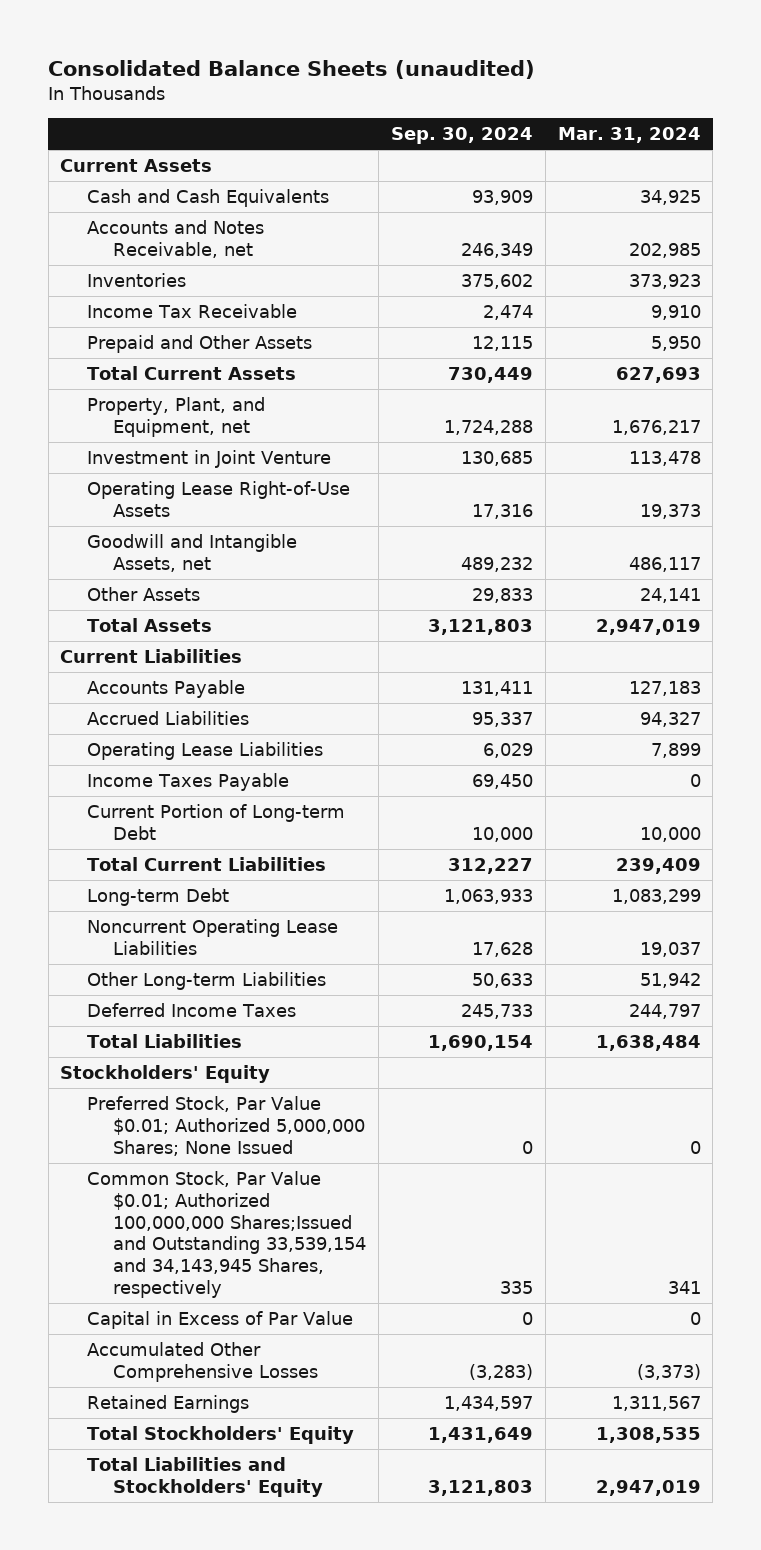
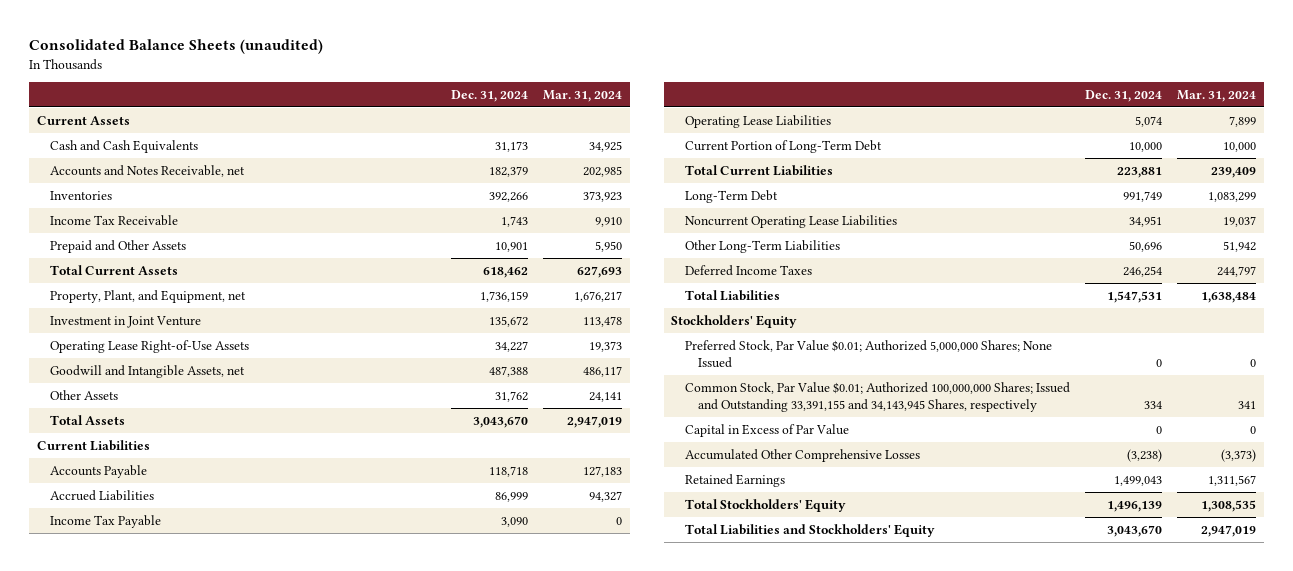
[391,127,534,145] Sep. 30, 2024 -> none
none -> [450,89,528,102] Dec. 31, 2024
none -> [50,514,162,528] Income Tax Payable
[86,773,289,792] Income Taxes Payable -> none
[86,804,345,840] Current Portion of Long-term Debt -> [684,139,882,153] Current Portion of Long-Term Debt
[86,888,229,907] Long-term Debt -> [684,189,778,203] Long-Term Debt
[86,972,326,991] Other Long-term Liabilities -> [684,239,840,253] Other Long-Term Liabilities
[86,1171,367,1298] Common Stock, Par Value $0.01; Authorized 100,000,000 Shares;Issued and Outstanding 33,539,154 and 34,143,945 Shares, respectively -> [684,381,1070,412] Common Stock, Par Value $0.01; Authorized 100,000,000 Shares; Issued and Outstanding 33,391,155 and 34,143,945 Shares, respectively

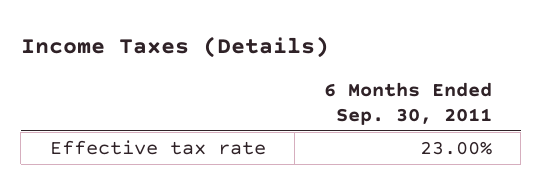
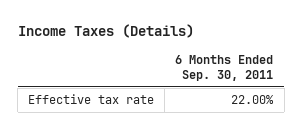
[419,141,492,156] 23.00% -> [231,95,275,105] 22.00%

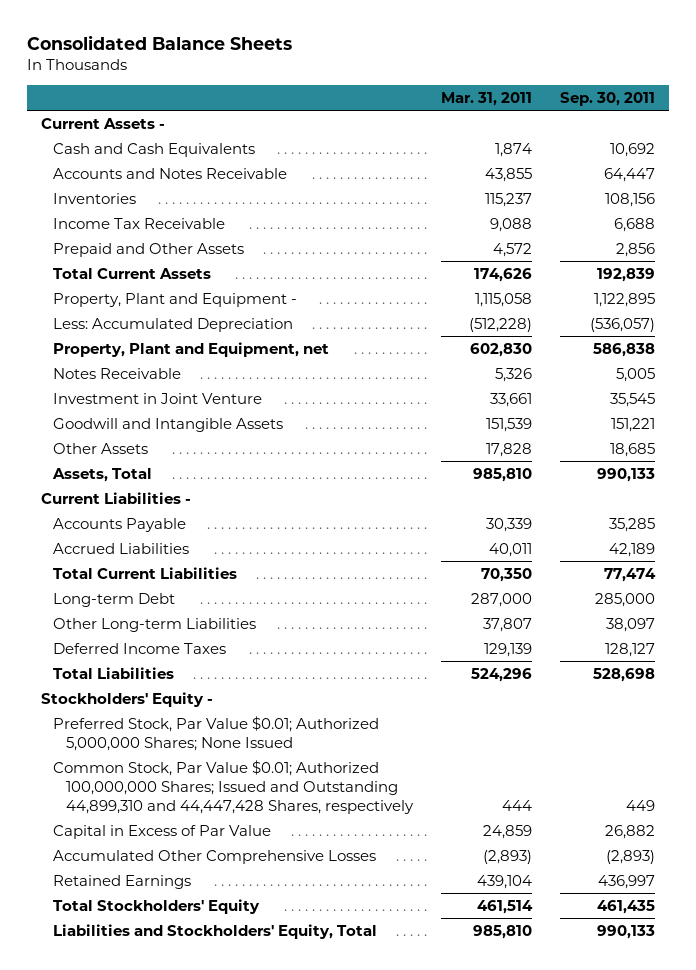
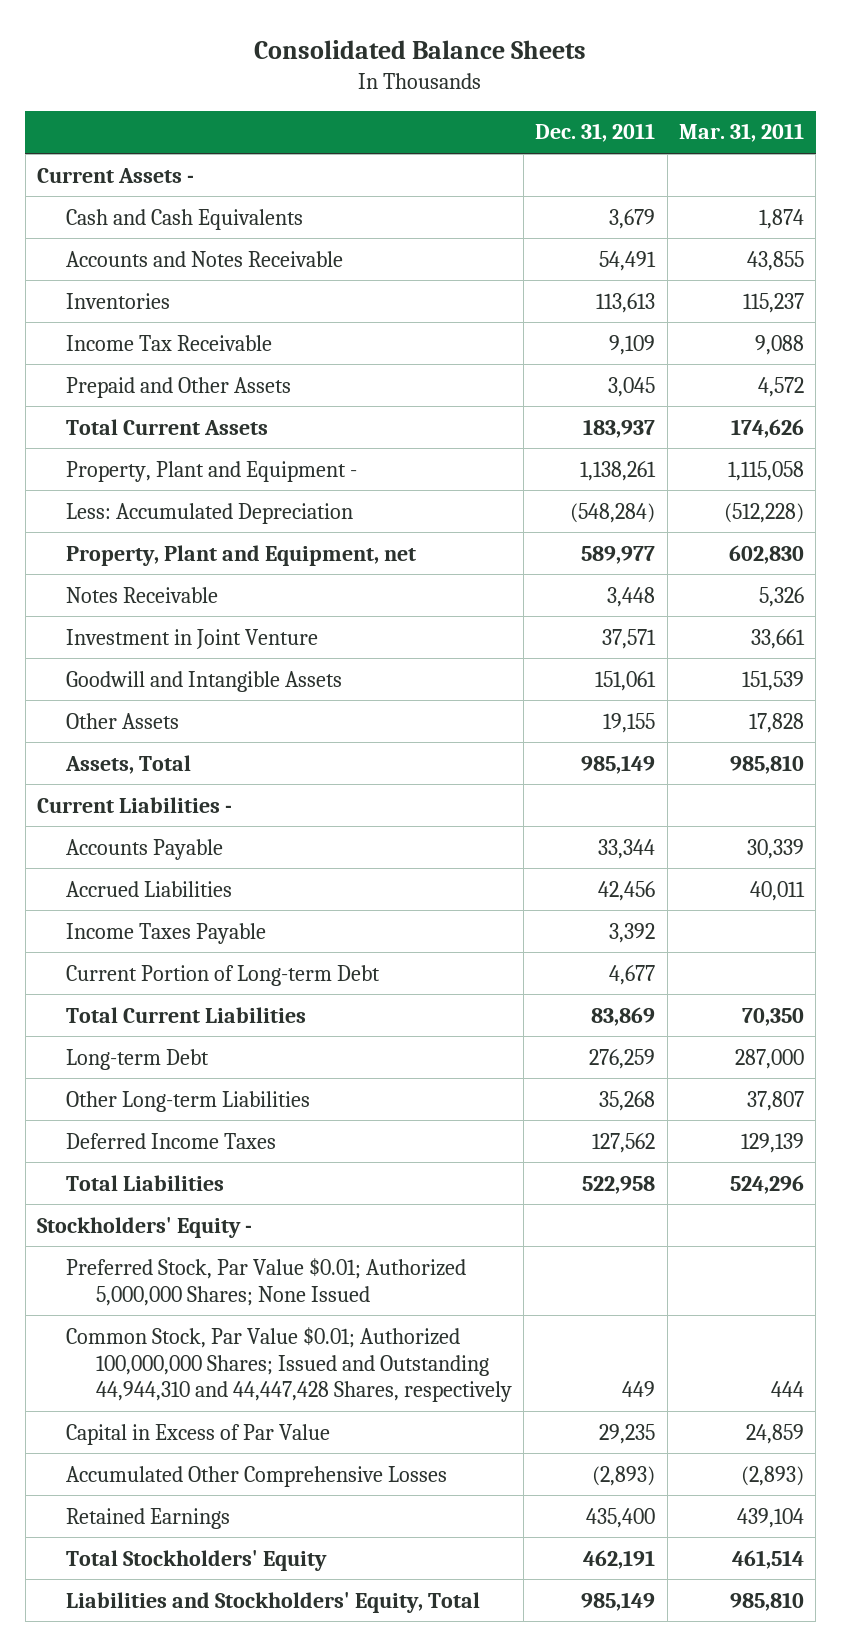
[559,91,655,106] Sep. 30, 2011 -> none
none -> [535,123,656,143] Dec. 31, 2011
none -> [66,922,267,944] Income Taxes Payable
none -> [66,964,381,986] Current Portion of Long-term Debt
[53,759,414,814] Common Stock, Par Value $0.01; Authorized 100,000,000 Shares; Issued and Outstanding 44,899,310 and 44,447,428 Shares, respectively -> [66,1326,512,1403] Common Stock, Par Value $0.01; Authorized 100,000,000 Shares; Issued and Outstanding 44,944,310 and 44,447,428 Shares, respectively

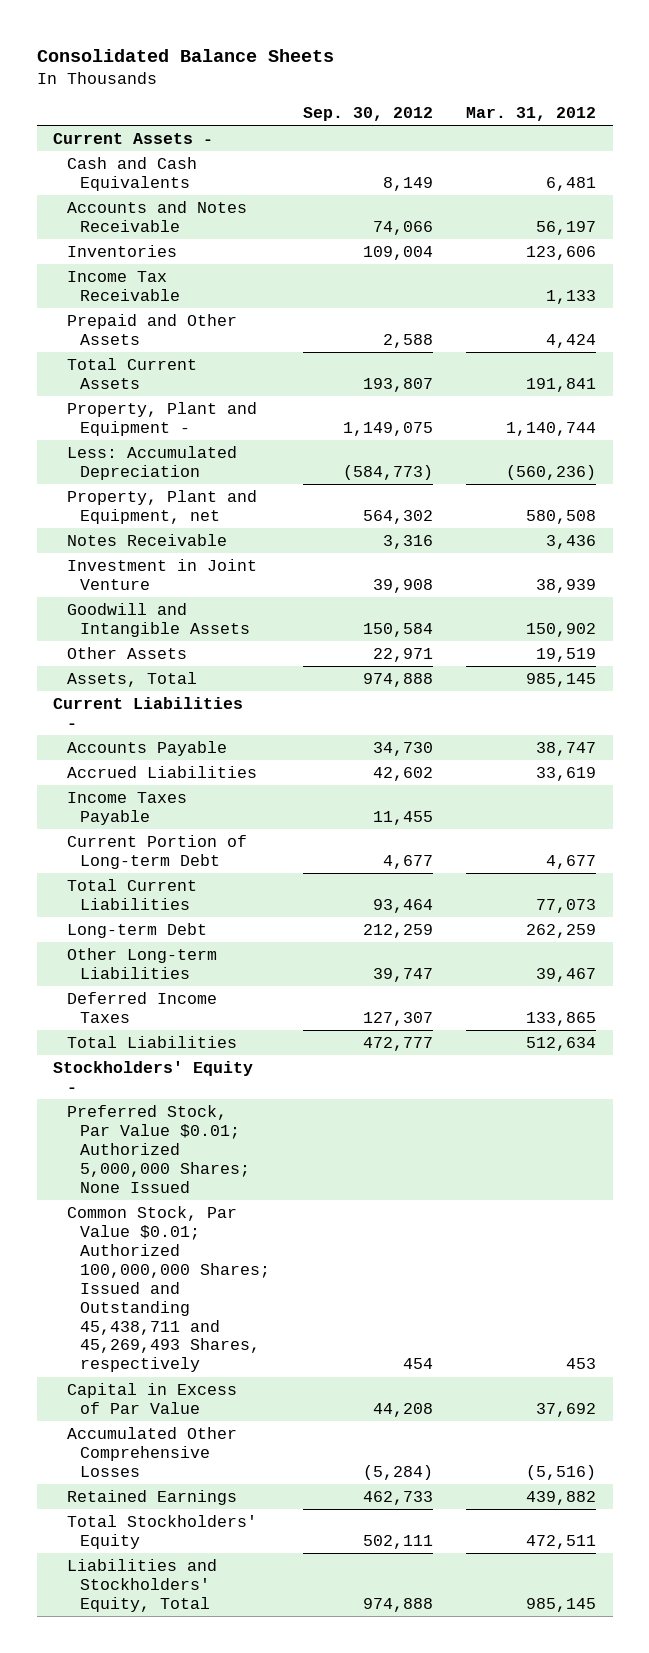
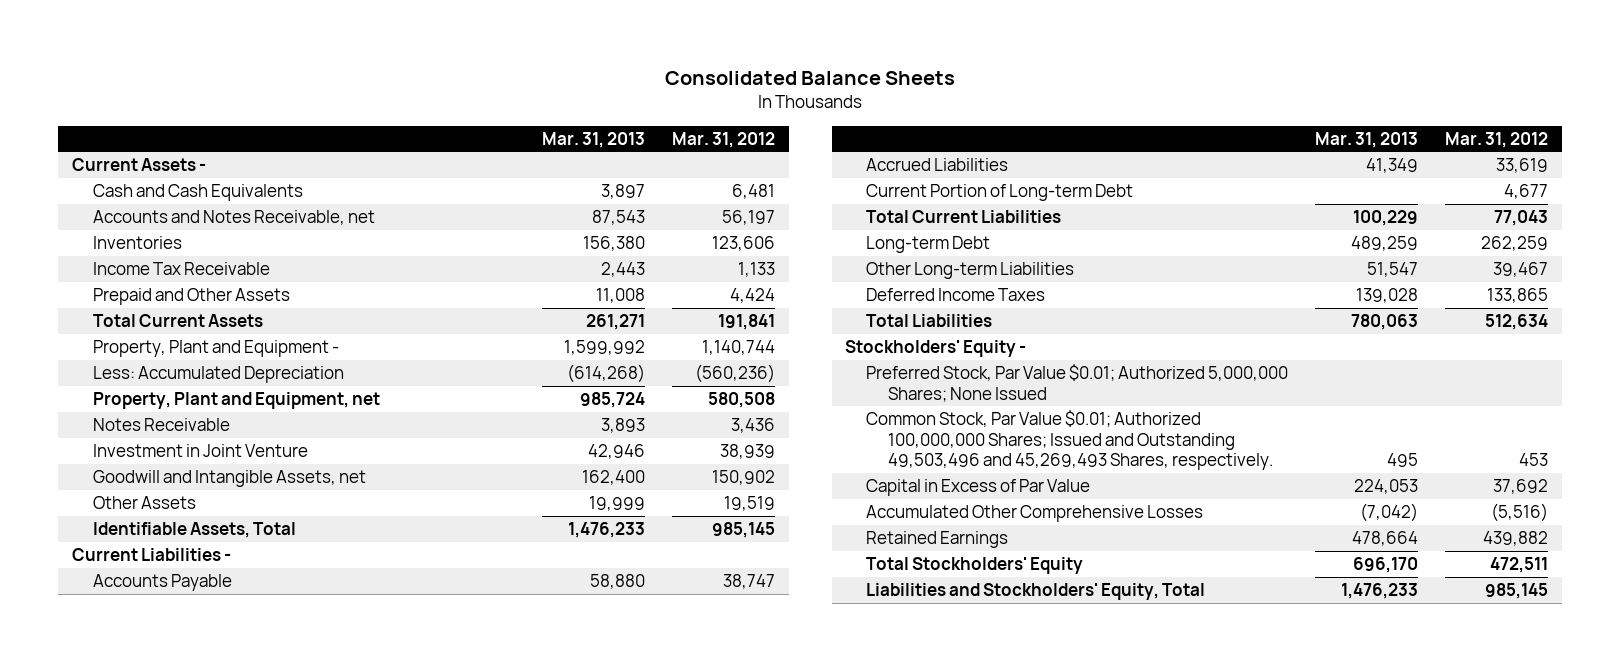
[303,106,434,121] Sep. 30, 2012 -> none
none -> [542,131,646,148] Mar. 31, 2013
[66,200,247,232] Accounts and Notes Receivable -> [93,210,376,226] Accounts and Notes Receivable, net
[66,602,251,637] Goodwill and Intangible Assets -> [93,470,367,488] Goodwill and Intangible Assets, net
[66,671,197,687] Assets, Total -> [93,522,297,539] Identifiable Assets, Total
[66,791,187,825] Income Taxes Payable -> none
[536,898,597,913] 77,073 -> [1494,210,1549,227] 77,043
[66,1205,271,1373] Common Stock, Par Value $0.01; Authorized 100,000,000 Shares; Issued and Outstanding 45,438,711 and 45,269,493 Shares, respectively -> [866,410,1273,471] Common Stock, Par Value $0.01; Authorized 100,000,000 Shares; Issued and Outstanding 49,503,496 and 45,269,493 Shares, respectively.

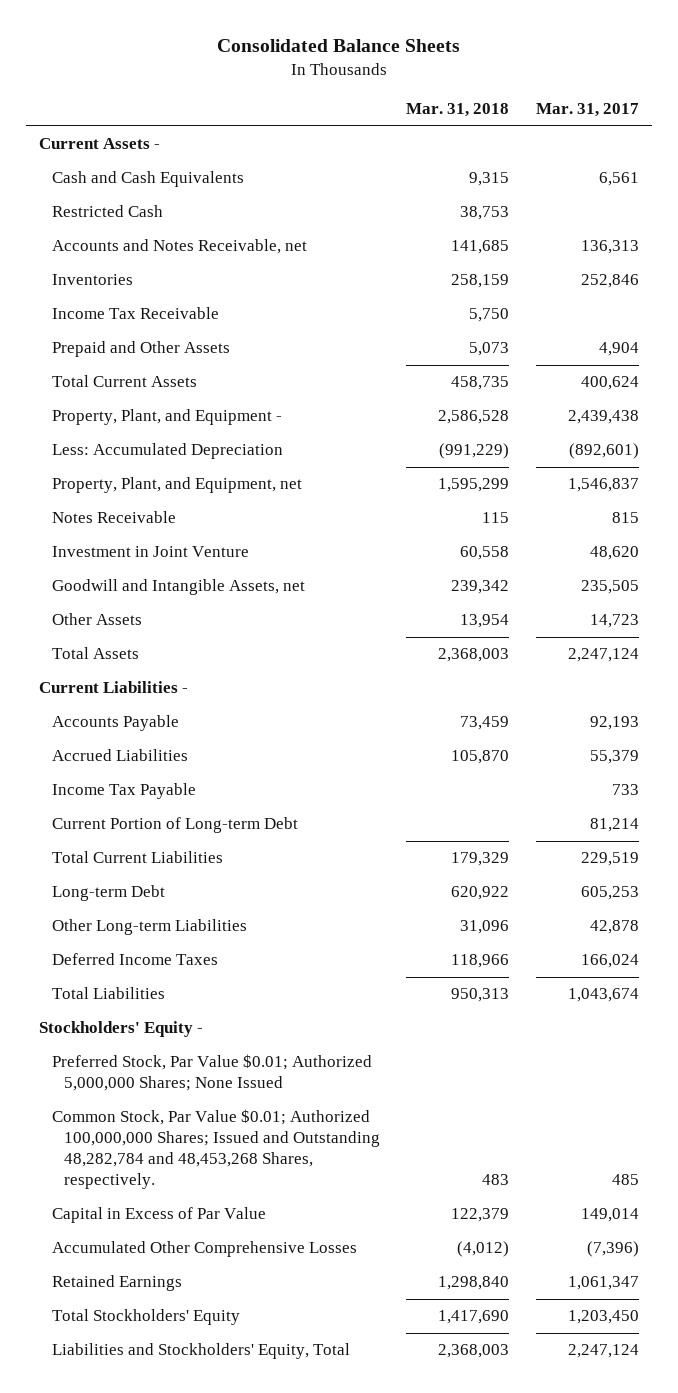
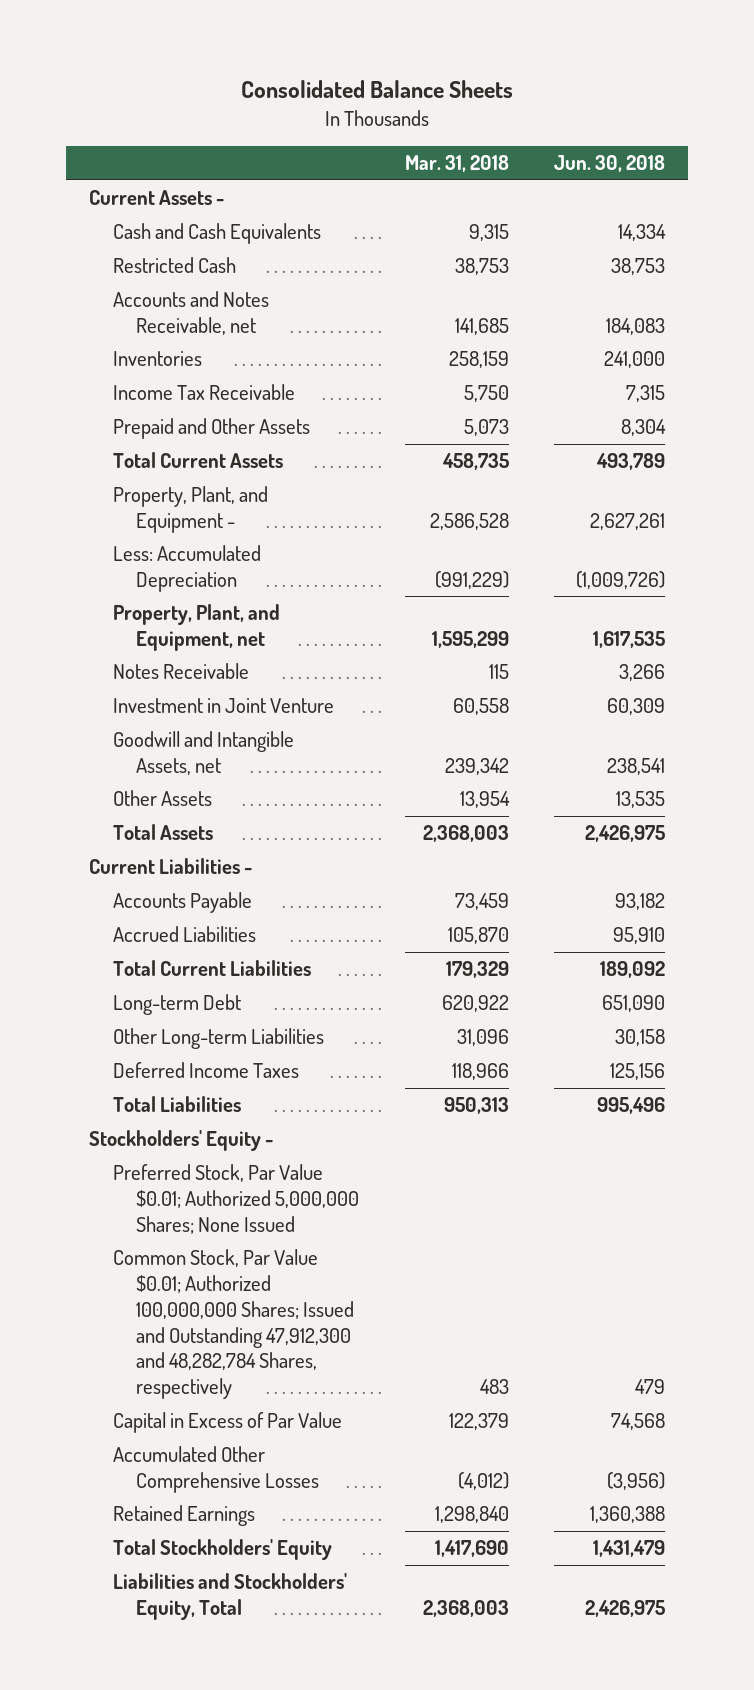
[535,103,639,118] Mar. 31, 2017 -> none
none -> [554,155,666,173] Jun. 30, 2018
[51,783,196,800] Income Tax Payable -> none
[51,817,298,834] Current Portion of Long-term Debt -> none
[51,1109,381,1190] Common Stock, Par Value $0.01; Authorized 100,000,000 Shares; Issued and Outstanding 48,282,784 and 48,453,268 Shares, respectively. -> [112,1249,354,1400] Common Stock, Par Value $0.01; Authorized 100,000,000 Shares; Issued and Outstanding 47,912,300 and 48,282,784 Shares, respectively

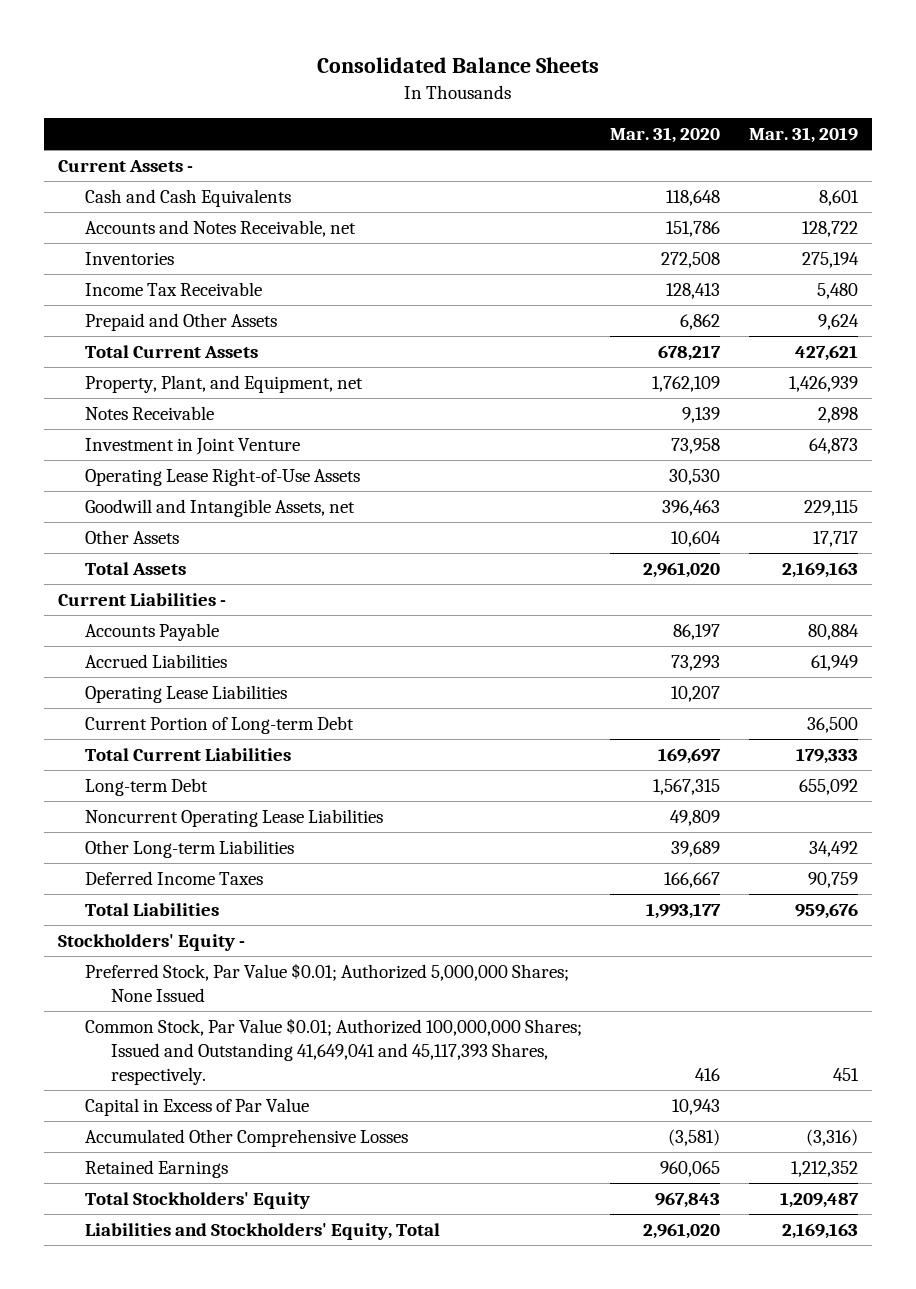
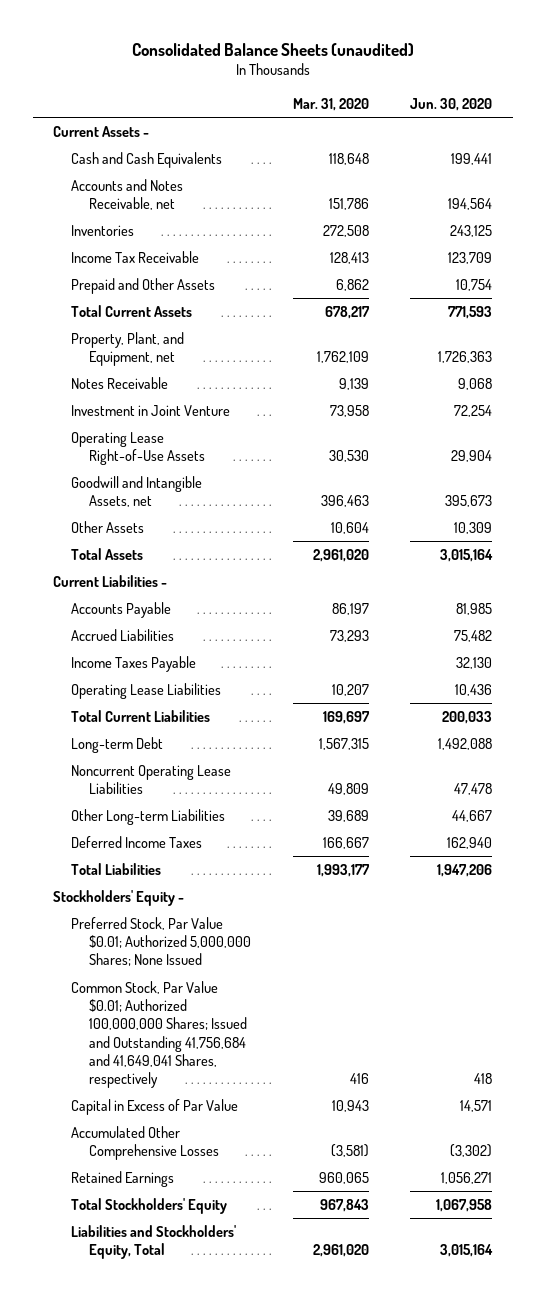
[316,57,599,74] Consolidated Balance Sheets -> [131,42,414,56] Consolidated Balance Sheets (unaudited)
[748,127,858,144] Mar. 31, 2019 -> none
none -> [409,97,492,111] Jun. 30, 2020
none -> [71,655,197,672] Income Taxes Payable
[84,716,354,735] Current Portion of Long-term Debt -> none
[84,1018,582,1086] Common Stock, Par Value $0.01; Authorized 100,000,000 Shares; Issued and Outstanding 41,649,041 and 45,117,393 Shares, respectively. -> [71,980,248,1088] Common Stock, Par Value $0.01; Authorized 100,000,000 Shares; Issued and Outstanding 41,756,684 and 41,649,041 Shares, respectively

